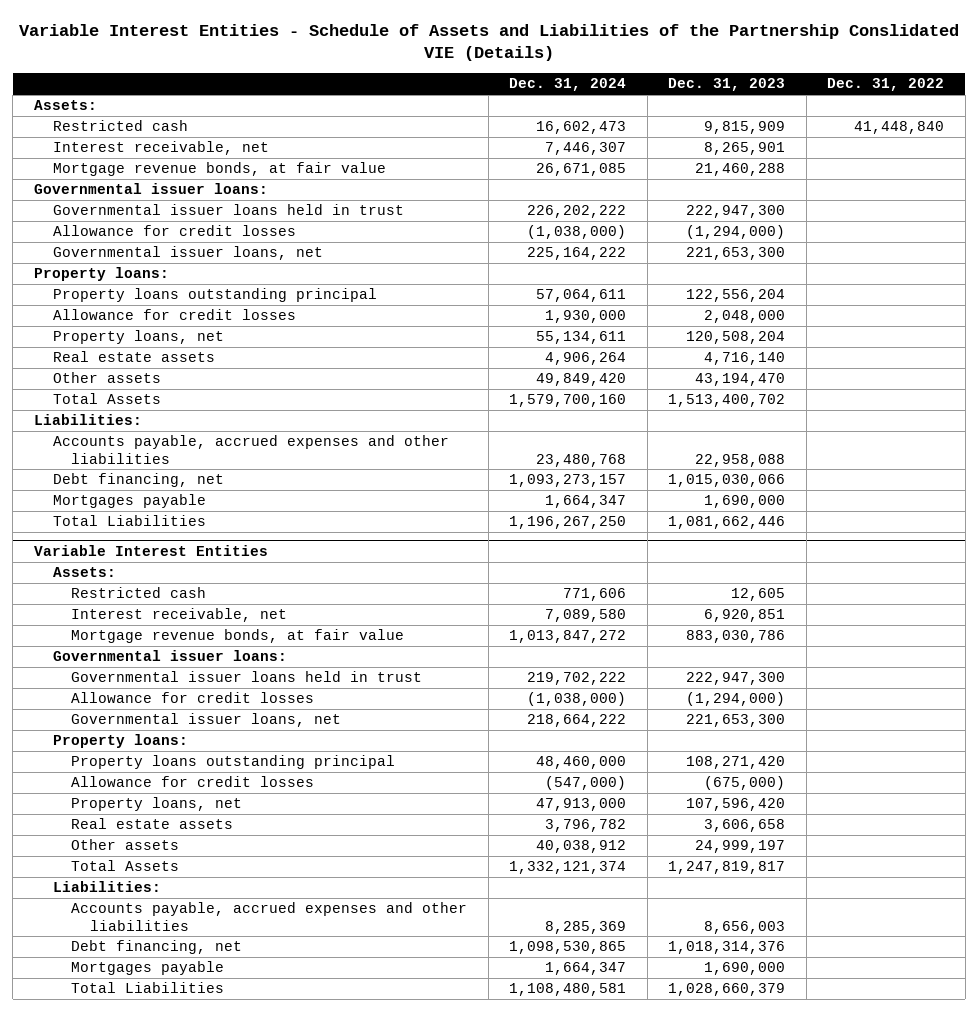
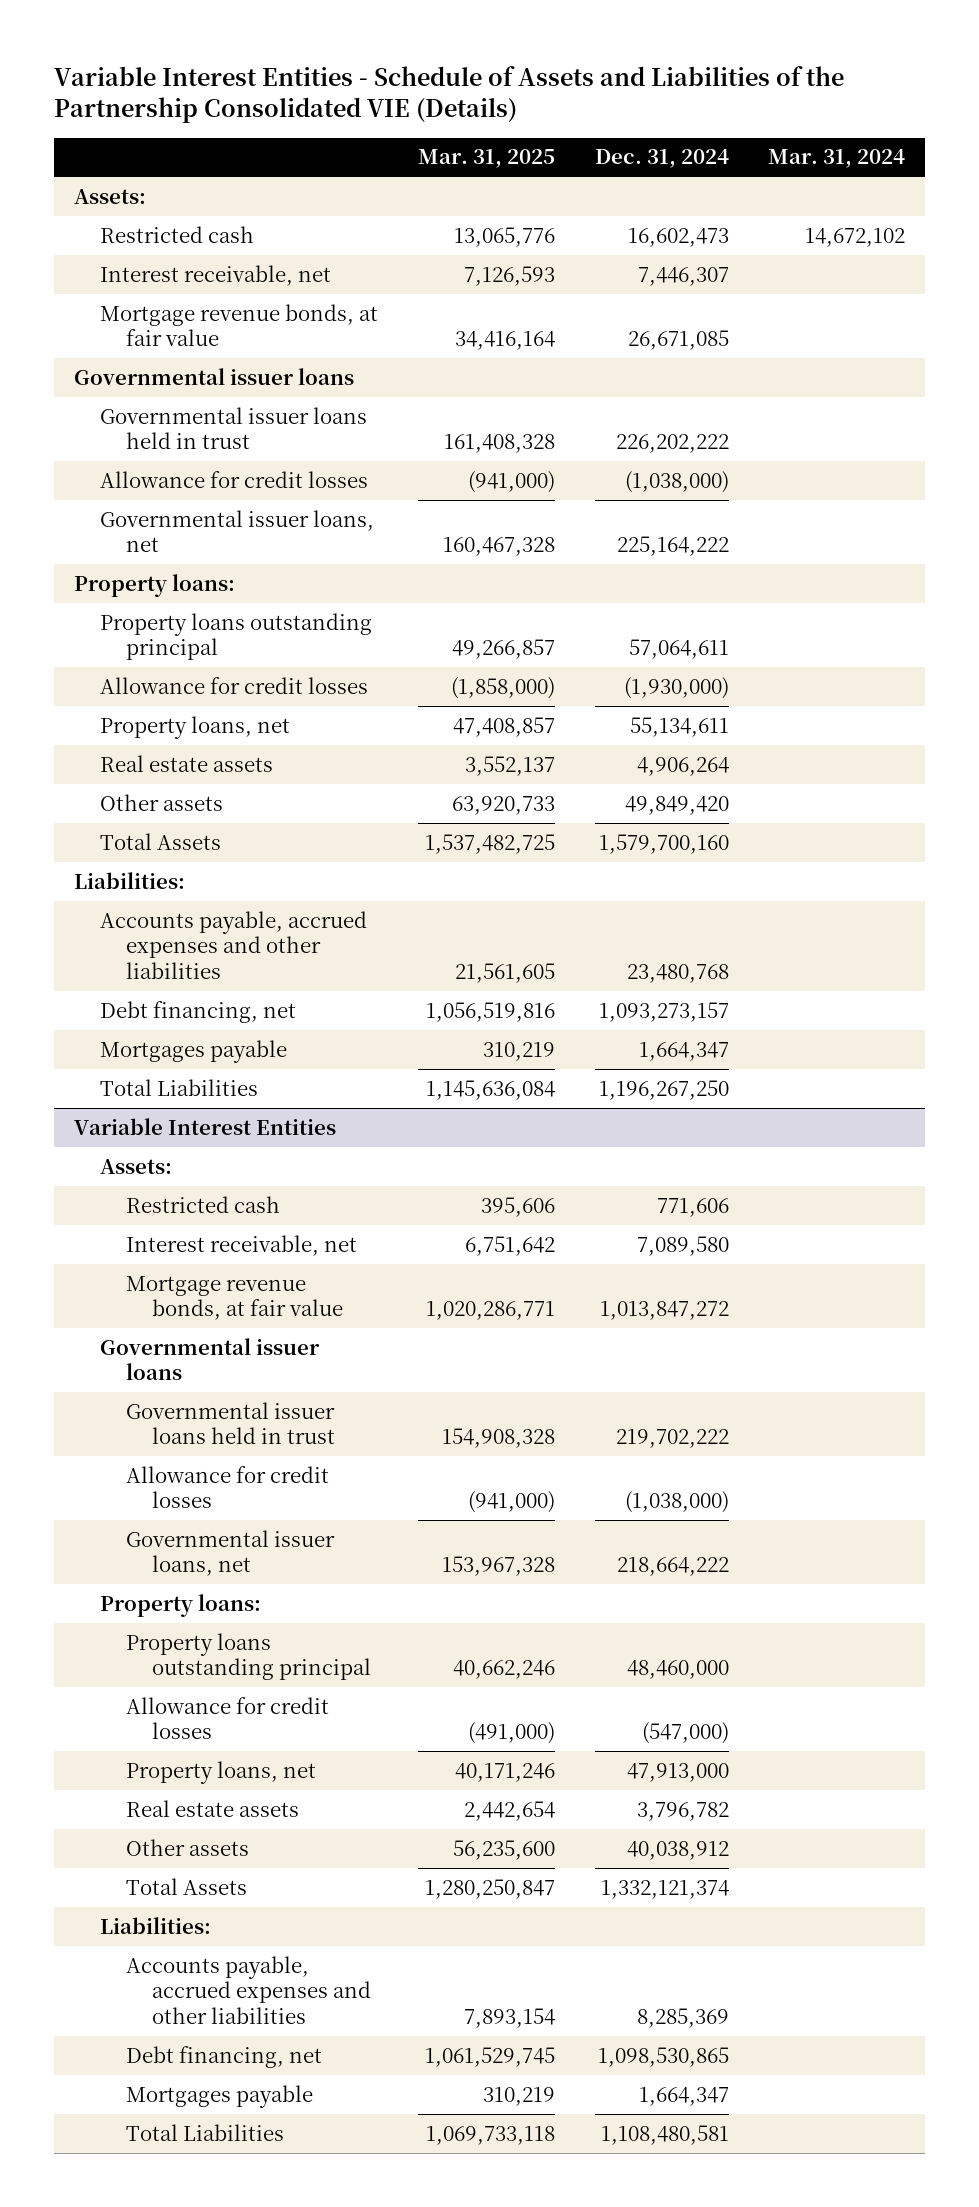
[19,23,960,62] Variable Interest Entities - Schedule of Assets and Liabilities of the Partnership Conslidated VIE (Details) -> [54,65,845,124] Variable Interest Entities - Schedule of Assets and Liabilities of the Partnership Consolidated VIE (Details)
[668,78,786,92] Dec. 31, 2023 -> none
[827,78,945,92] Dec. 31, 2022 -> none
none -> [417,149,555,169] Mar. 31, 2025
none -> [768,149,906,169] Mar. 31, 2024
[33,183,268,195] Governmental issuer loans: -> [74,367,355,385] Governmental issuer loans
[545,310,627,324] 1,930,000 -> [623,676,729,699] (1,930,000)
[52,650,287,662] Governmental issuer loans: -> [100,1337,321,1381] Governmental issuer loans

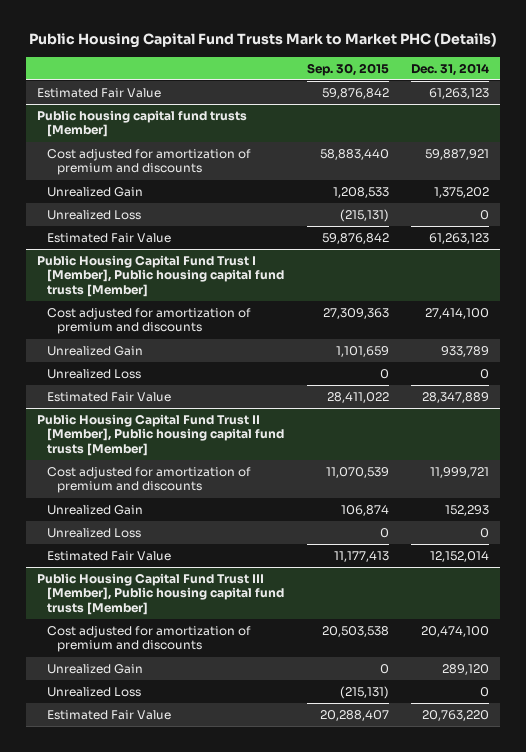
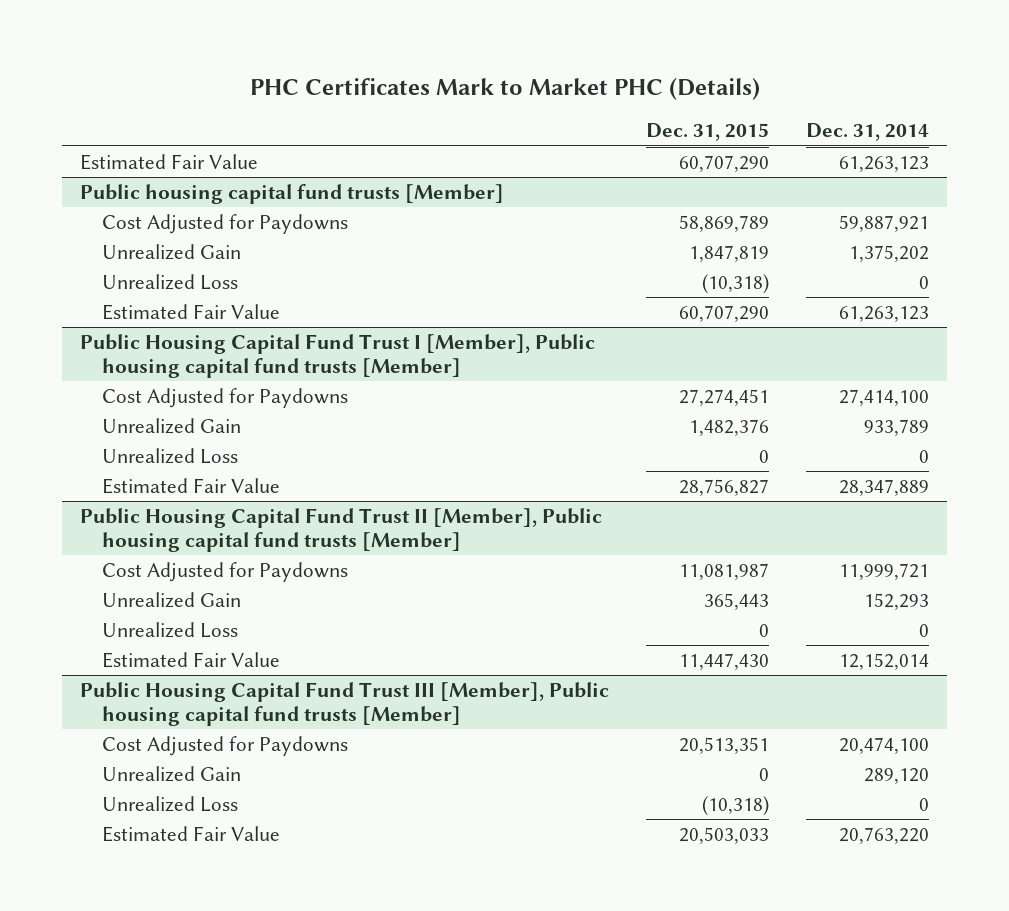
[29,33,498,49] Public Housing Capital Fund Trusts Mark to Market PHC (Details) -> [249,77,760,100] PHC Certificates Mark to Market PHC (Details)
[306,62,389,76] Sep. 30, 2015 -> none
none -> [646,123,770,142] Dec. 31, 2015
[47,149,252,176] Cost adjusted for amortization of premium and discounts -> [102,213,349,234] Cost Adjusted for Paydowns
[47,308,252,335] Cost adjusted for amortization of premium and discounts -> [102,387,349,408] Cost Adjusted for Paydowns
[47,467,252,494] Cost adjusted for amortization of premium and discounts -> [102,561,349,582] Cost Adjusted for Paydowns
[47,626,252,653] Cost adjusted for amortization of premium and discounts -> [102,735,349,756] Cost Adjusted for Paydowns

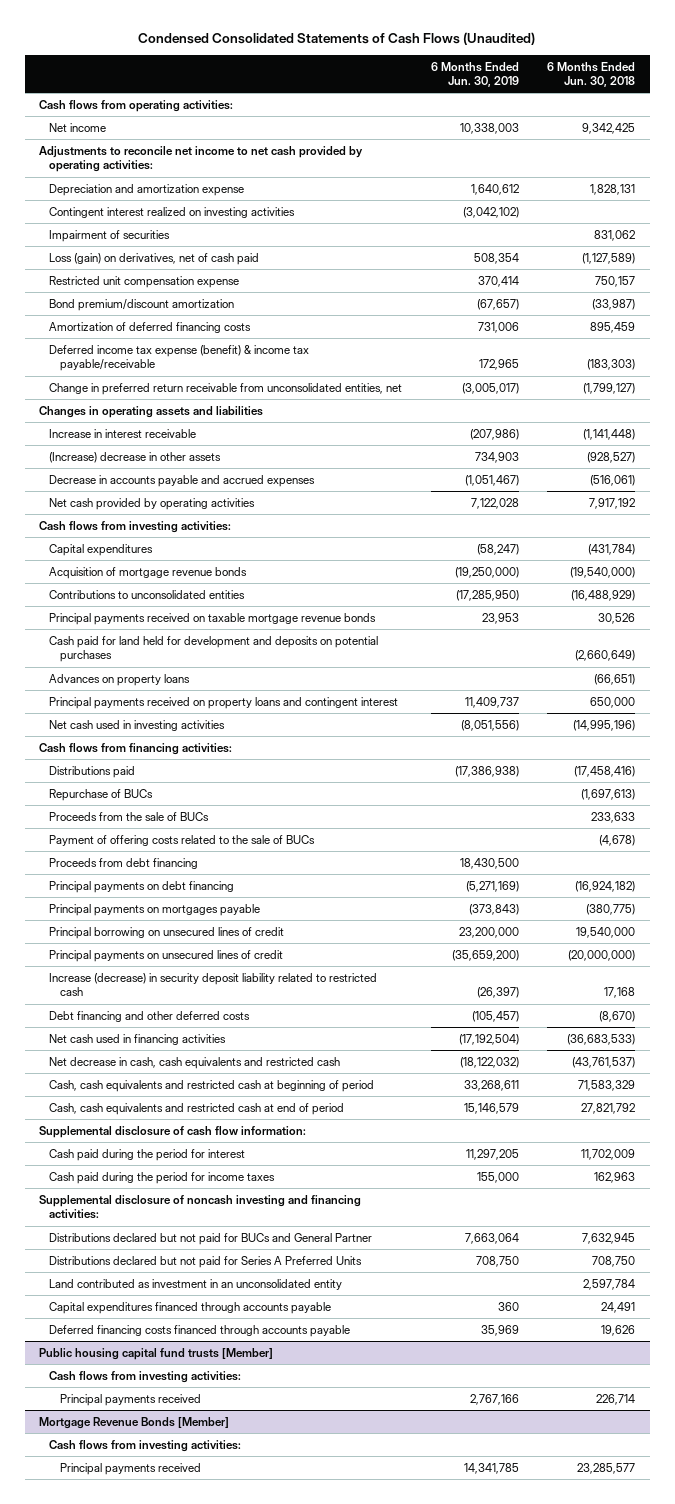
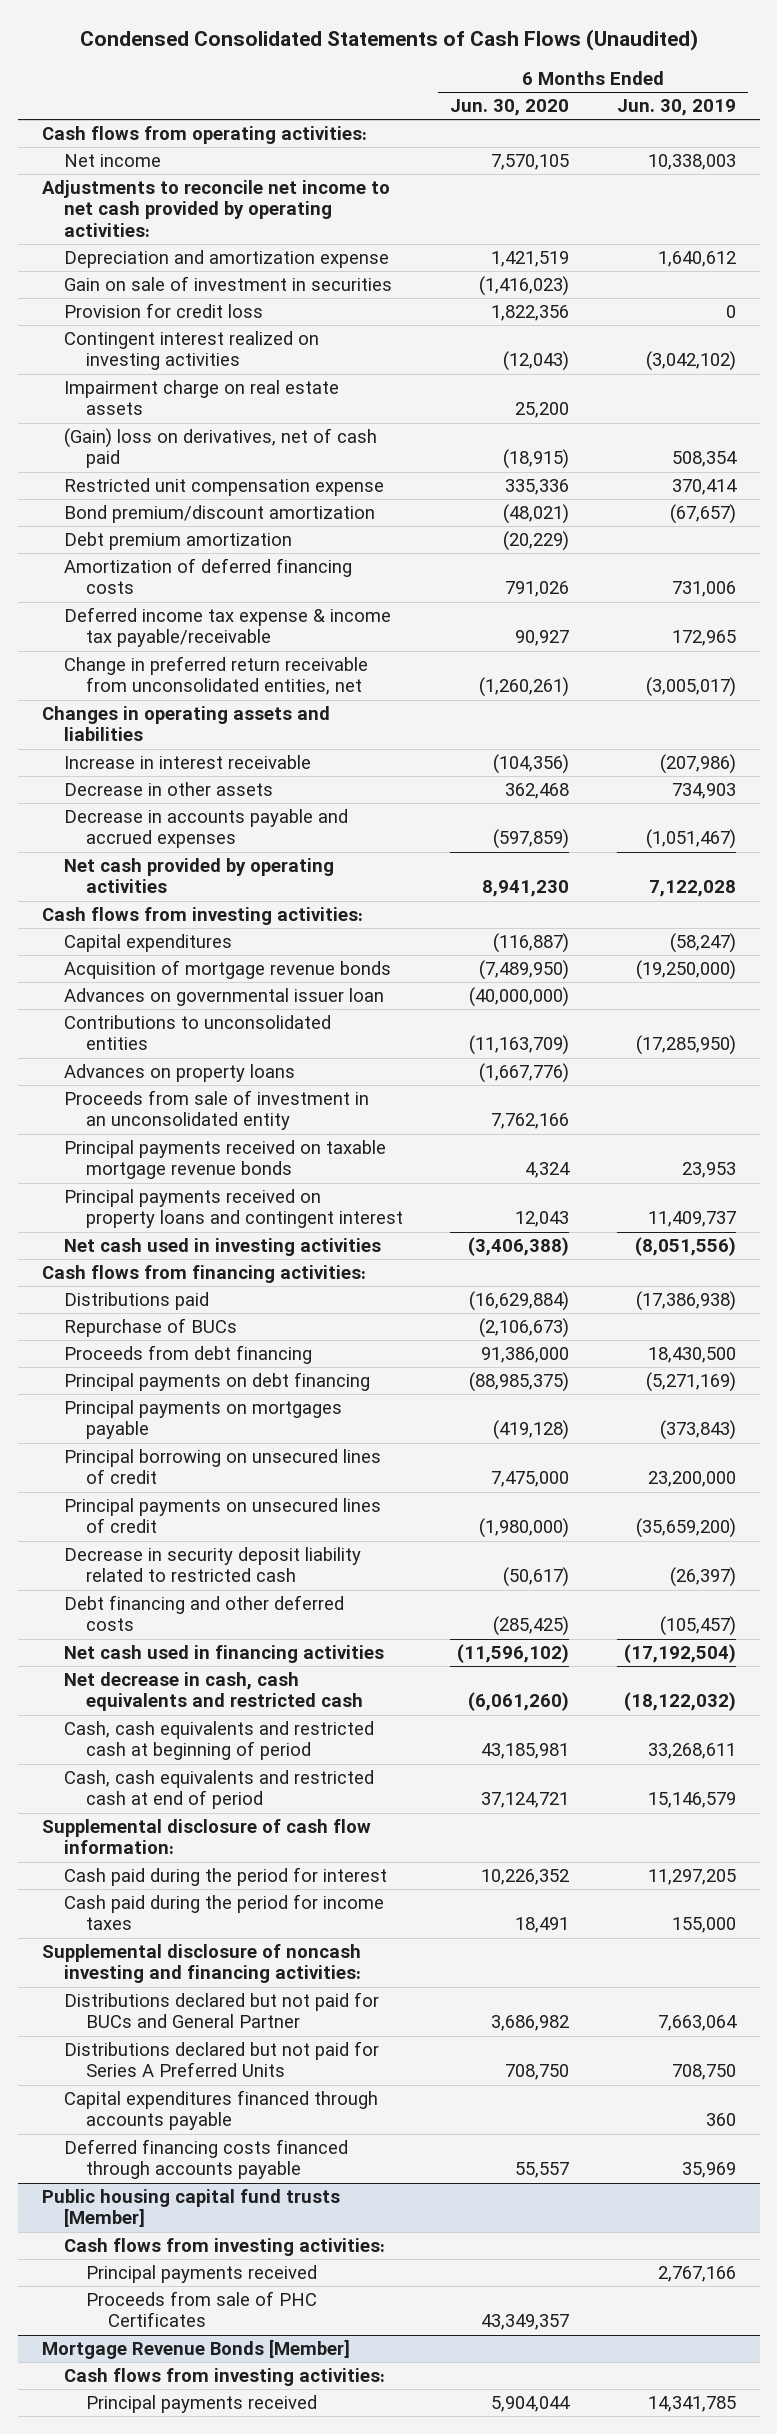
[547,61,636,88] 6 Months Ended Jun. 30, 2018 -> none
none -> [450,99,570,117] Jun. 30, 2020
none -> [63,276,392,292] Gain on sale of investment in securities
none -> [63,303,263,319] Provision for credit loss
[49,229,171,242] Impairment of securities -> none
none -> [63,380,339,416] Impairment charge on real estate assets
[49,252,260,265] Loss (gain) on derivatives, net of cash paid -> [63,428,377,469] (Gain) loss on derivatives, net of cash paid
none -> [63,532,292,551] Debt premium amortization
[49,344,310,372] Deferred income tax expense (benefit) & income tax payable/receivable -> [63,607,391,648] Deferred income tax expense & income tax payable/receivable
[49,451,222,463] (Increase) decrease in other assets -> [63,782,273,797] Decrease in other assets
none -> [63,988,384,1007] Advances on governmental issuer loan
[49,635,379,663] Cash paid for land held for development and deposits on potential purchases -> none
none -> [63,1090,369,1131] Proceeds from sale of investment in an unconsolidated entity
[49,612,377,625] Principal payments received on taxable mortgage revenue bonds -> [63,1140,386,1180] Principal payments received on taxable mortgage revenue bonds
[49,811,210,821] Proceeds from the sale of BUCs -> none
[49,834,316,846] Payment of offering costs related to the sale of BUCs -> none
[49,972,378,997] Increase (decrease) in security deposit liability related to restricted cash -> [63,1547,361,1583] Decrease in security deposit liability related to restricted cash
[49,1278,343,1290] Land contributed as investment in an unconsolidated entity -> none
none -> [85,2291,317,2328] Proceeds from sale of PHC Certificates

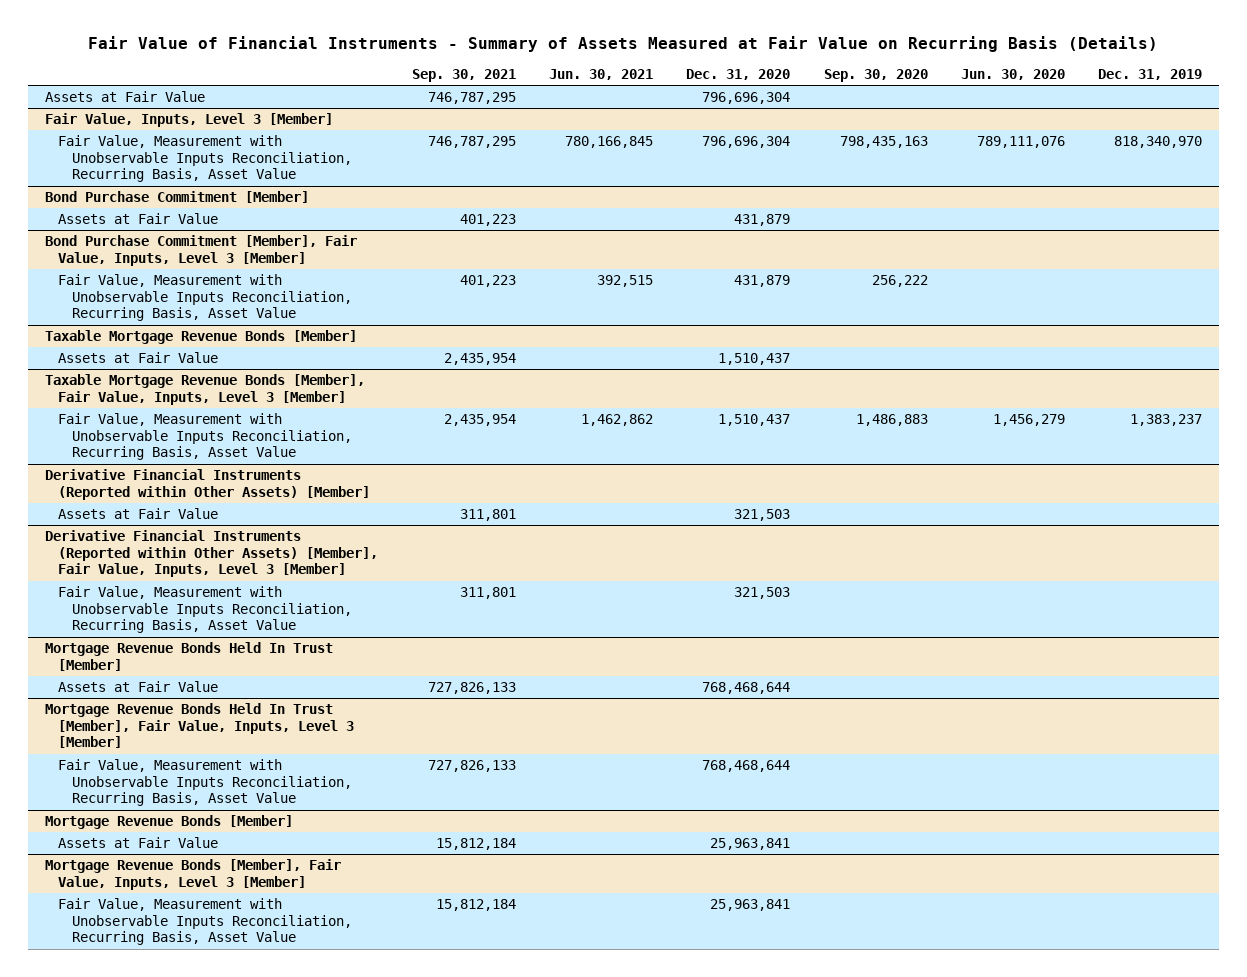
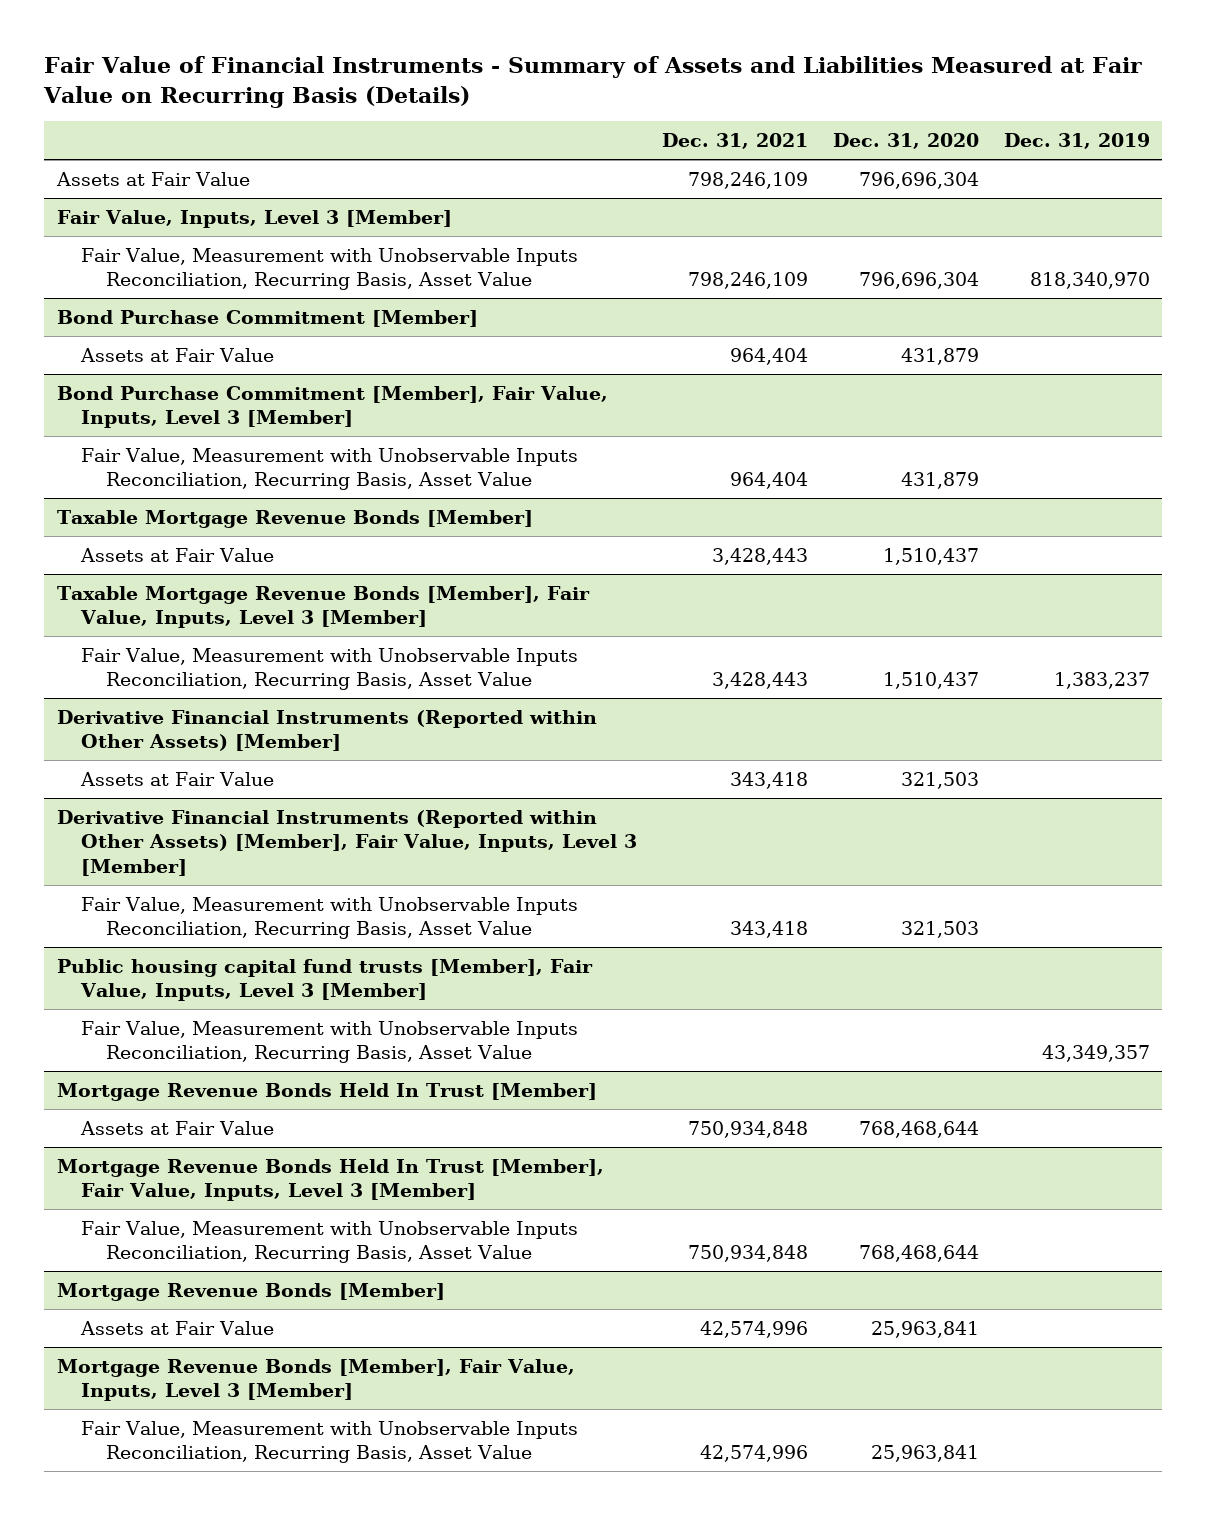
[88,36,1159,53] Fair Value of Financial Instruments - Summary of Assets Measured at Fair Value on Recurring Basis (Details) -> [43,56,1143,108] Fair Value of Financial Instruments - Summary of Assets and Liabilities Measured at Fair Value on Recurring Basis (Details)
[411,68,516,82] Sep. 30, 2021 -> none
[548,68,653,80] Jun. 30, 2021 -> none
[823,68,928,82] Sep. 30, 2020 -> none
[960,68,1065,80] Jun. 30, 2020 -> none
none -> [661,133,808,150] Dec. 31, 2021
none -> [56,958,593,1002] Public housing capital fund trusts [Member], Fair Value, Inputs, Level 3 [Member]
none -> [81,1020,579,1064] Fair Value, Measurement with Unobservable Inputs Reconciliation, Recurring Basis, Asset Value

